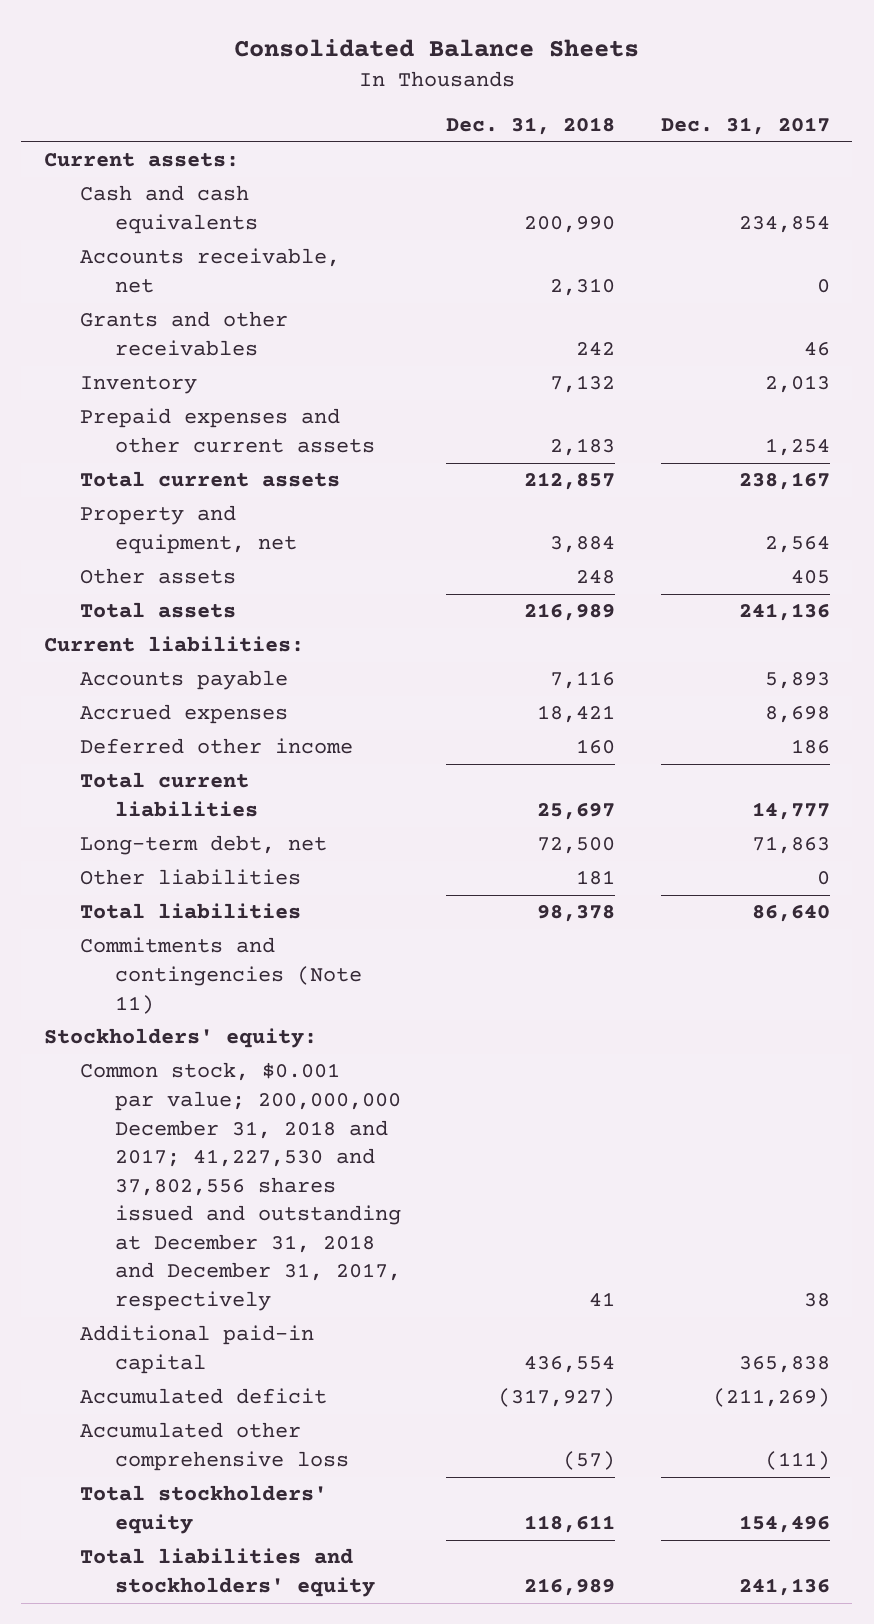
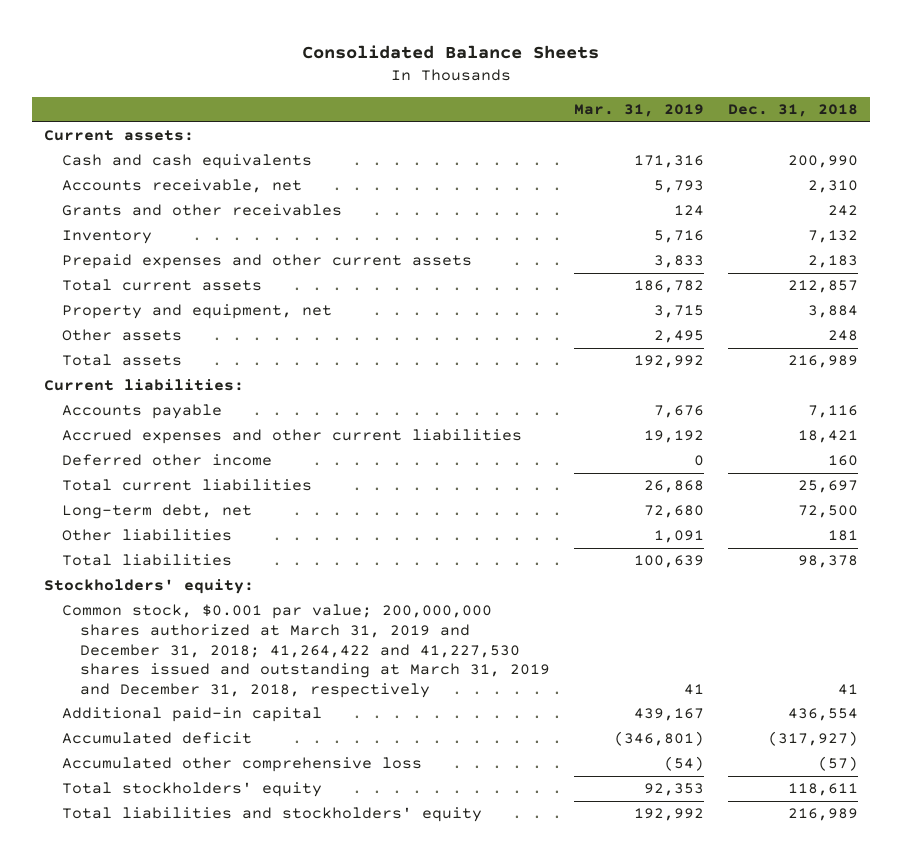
[660,117,830,136] Dec. 31, 2017 -> none
none -> [573,104,704,118] Mar. 31, 2019
[79,704,288,725] Accrued expenses -> [61,429,522,445] Accrued expenses and other current liabilities
[79,937,362,1014] Commitments and contingencies (Note 11) -> none
[79,1062,401,1312] Common stock, $0.001 par value; 200,000,000 December 31, 2018 and 2017; 41,227,530 and 37,802,556 shares issued and outstanding at December 31, 2018 and December 31, 2017, respectively -> [61,604,550,698] Common stock, $0.001 par value; 200,000,000 shares authorized at March 31, 2019 and December 31, 2018; 41,264,422 and 41,227,530 shares issued and outstanding at March 31, 2019 and December 31, 2018, respectively

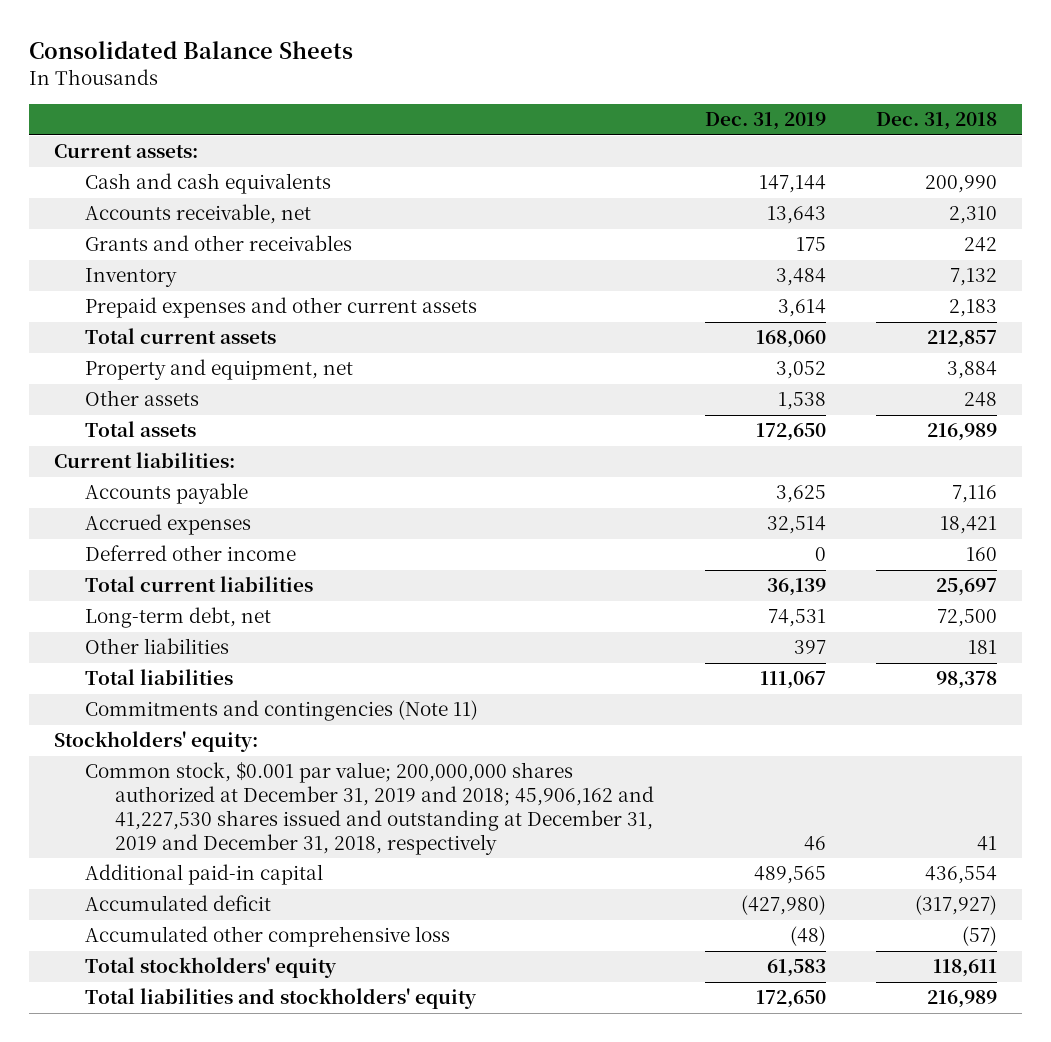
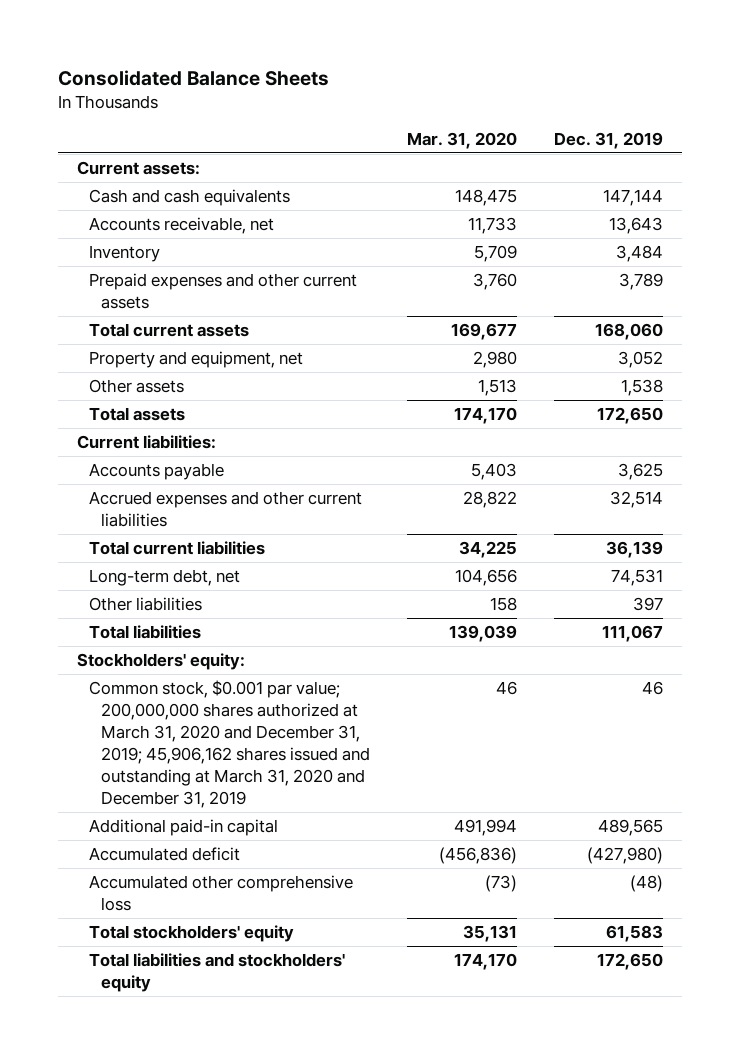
[876,112,998,131] Dec. 31, 2018 -> none
none -> [407,131,518,149] Mar. 31, 2020
[84,235,352,252] Grants and other receivables -> none
[777,299,826,318] 3,614 -> [619,273,664,291] 3,789
[84,545,296,562] Deferred other income -> none
[84,514,251,536] Accrued expenses -> [89,491,363,528] Accrued expenses and other current liabilities
[84,700,478,722] Commitments and contingencies (Note 11) -> none
[84,762,655,856] Common stock, $0.001 par value; 200,000,000 shares authorized at December 31, 2019 and 2018; 45,906,162 and 41,227,530 shares issued and outstanding at December 31, 2019 and December 31, 2018, respectively -> [89,680,371,809] Common stock, $0.001 par value; 200,000,000 shares authorized at March 31, 2020 and December 31, 2019; 45,906,162 shares issued and outstanding at March 31, 2020 and December 31, 2019

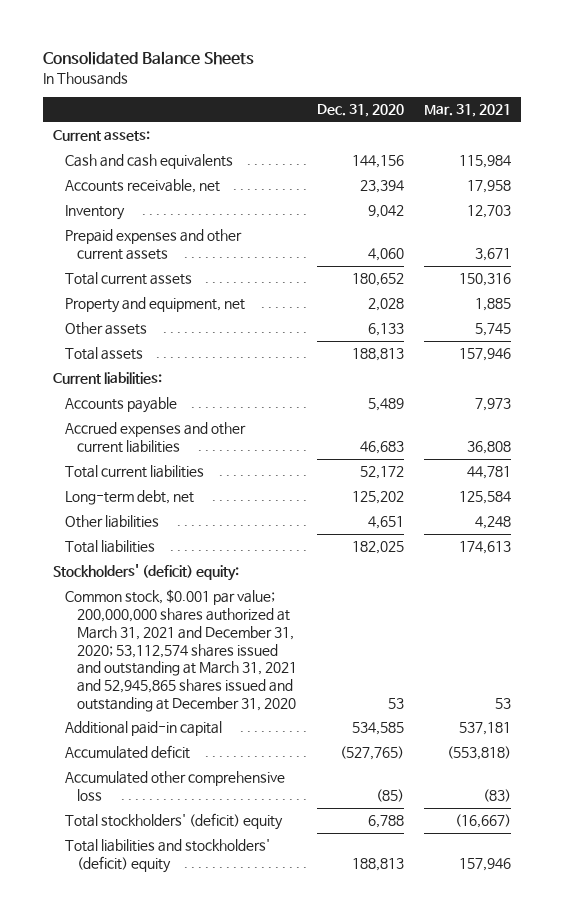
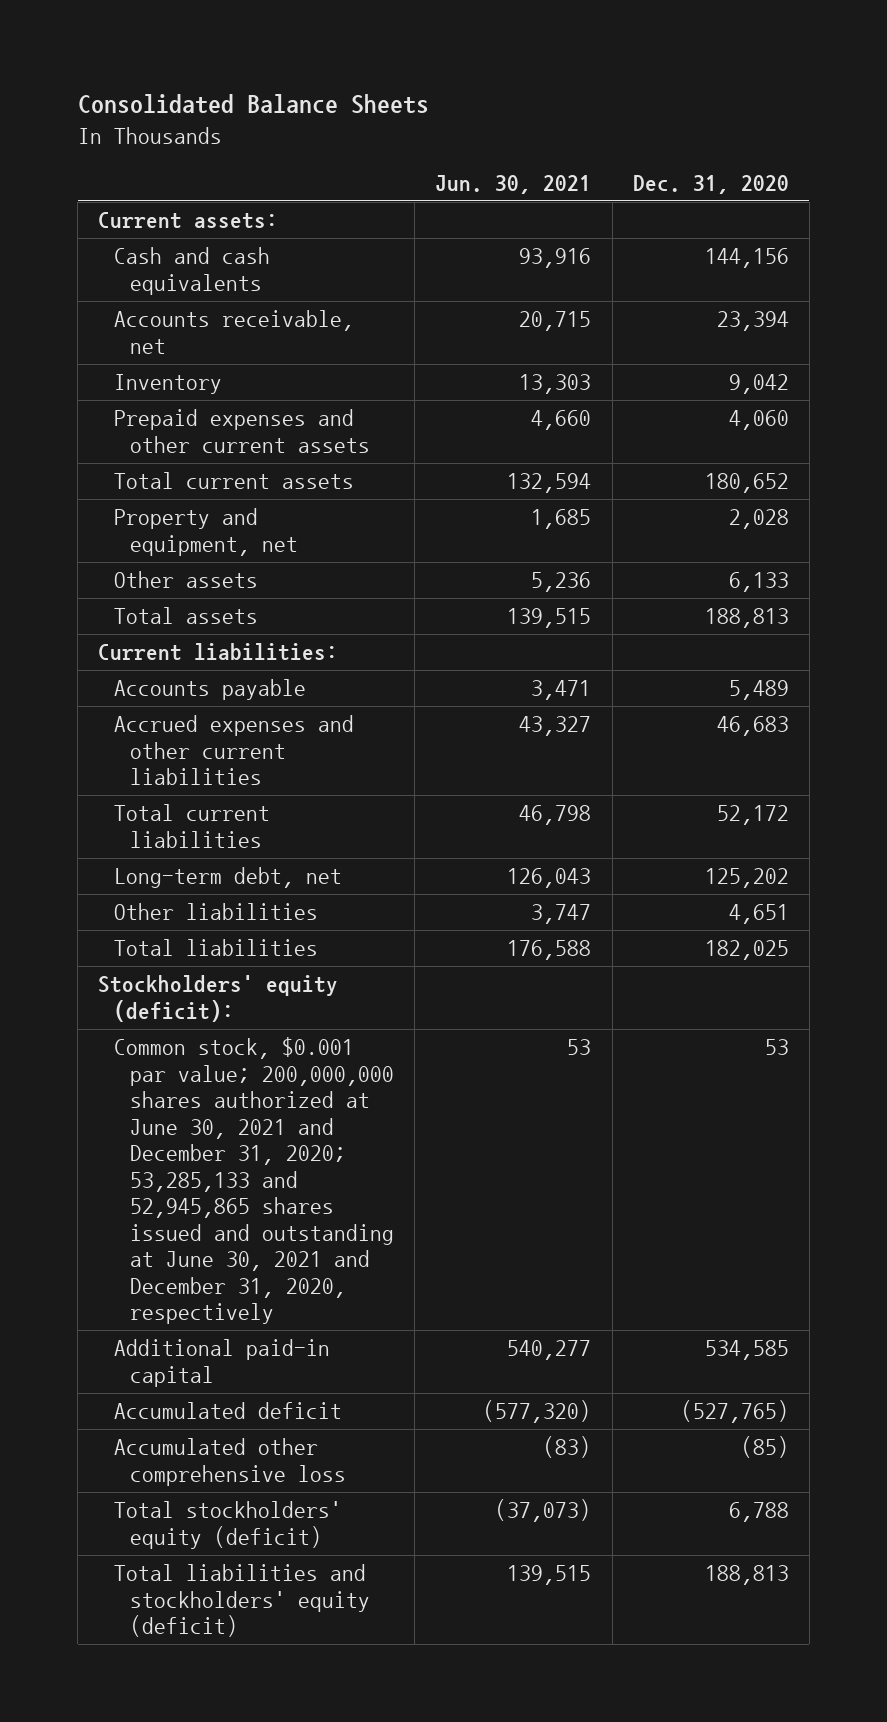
[423,104,511,118] Mar. 31, 2021 -> none
none -> [435,175,592,195] Jun. 30, 2021
[52,564,239,582] Stockholders' (deficit) equity: -> [98,975,339,1022] Stockholders' equity (deficit):
[64,589,297,712] Common stock, $0.001 par value; 200,000,000 shares authorized at March 31, 2021 and December 31, 2020; 53,112,574 shares issued and outstanding at March 31, 2021 and 52,945,865 shares issued and outstanding at December 31, 2020 -> [114,1037,395,1325] Common stock, $0.001 par value; 200,000,000 shares authorized at June 30, 2021 and December 31, 2020; 53,285,133 and 52,945,865 shares issued and outstanding at June 30, 2021 and December 31, 2020, respectively
[64,813,283,831] Total stockholders' (deficit) equity -> [114,1501,343,1549] Total stockholders' equity (deficit)
[64,839,270,874] Total liabilities and stockholders' (deficit) equity -> [114,1564,371,1638] Total liabilities and stockholders' equity (deficit)

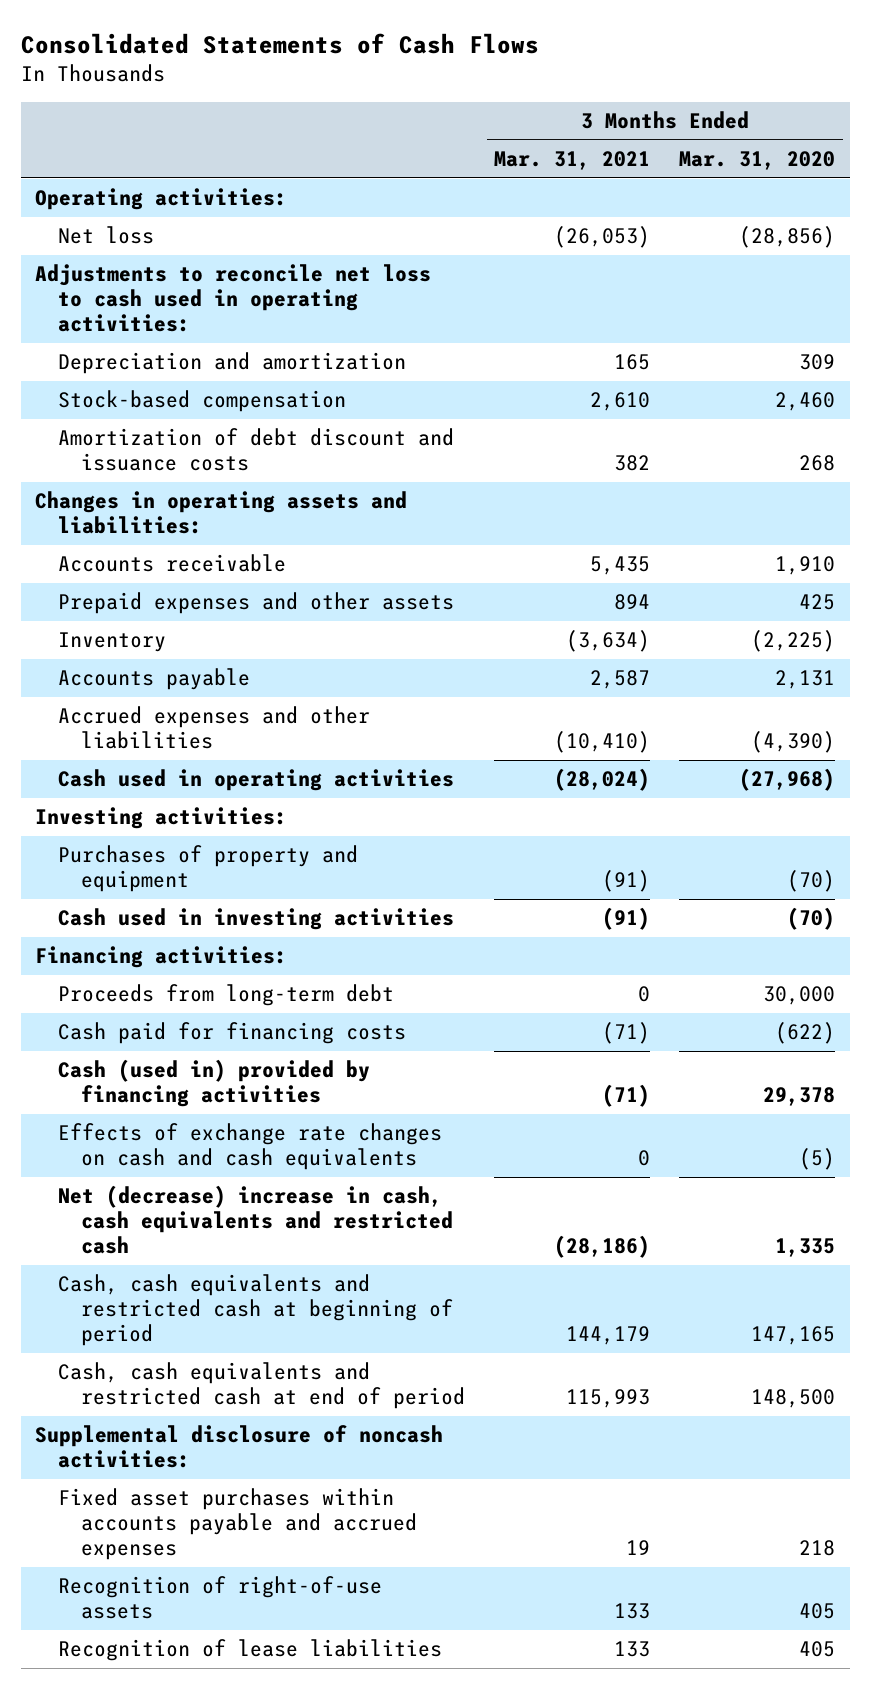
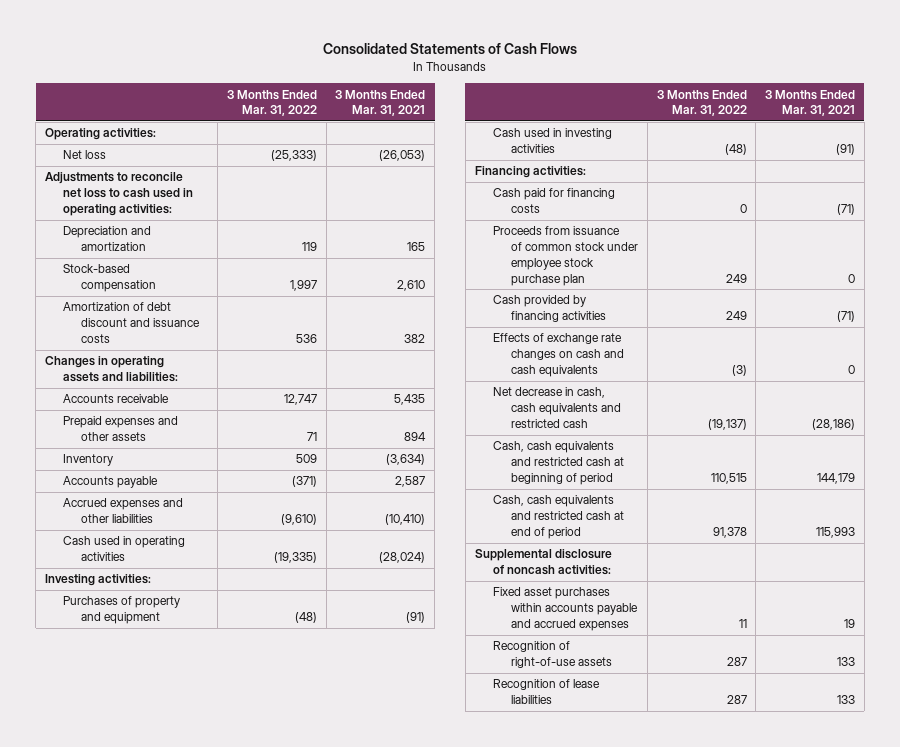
[679,151,836,171] Mar. 31, 2020 -> none
none -> [226,89,317,117] 3 Months Ended Mar. 31, 2022
[58,984,395,1007] Proceeds from long-term debt -> none
none -> [492,226,638,286] Proceeds from issuance of common stock under employee stock purchase plan
[58,1059,371,1108] Cash (used in) provided by financing activities -> [492,295,606,323] Cash provided by financing activities
[58,1185,454,1255] Net (decrease) increase in cash, cash equivalents and restricted cash -> [492,387,621,428] Net decrease in cash, cash equivalents and restricted cash

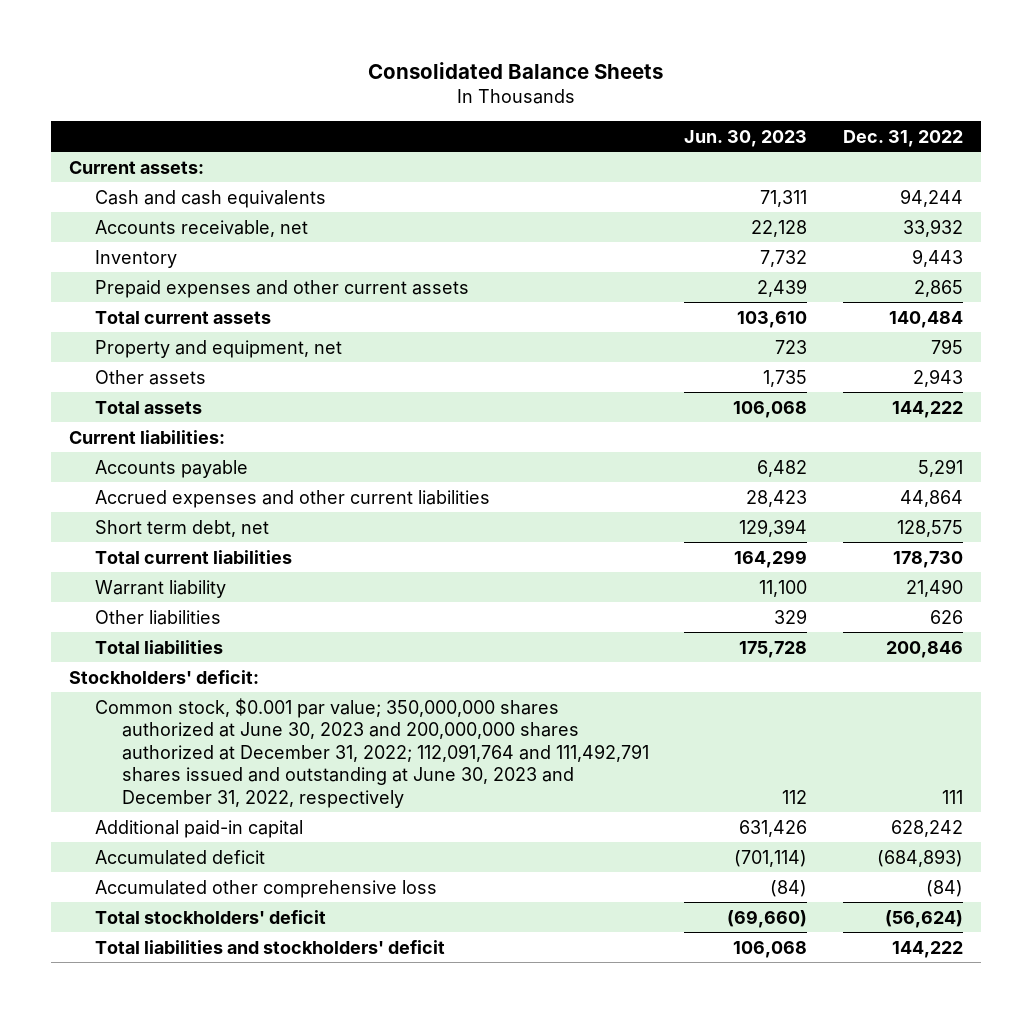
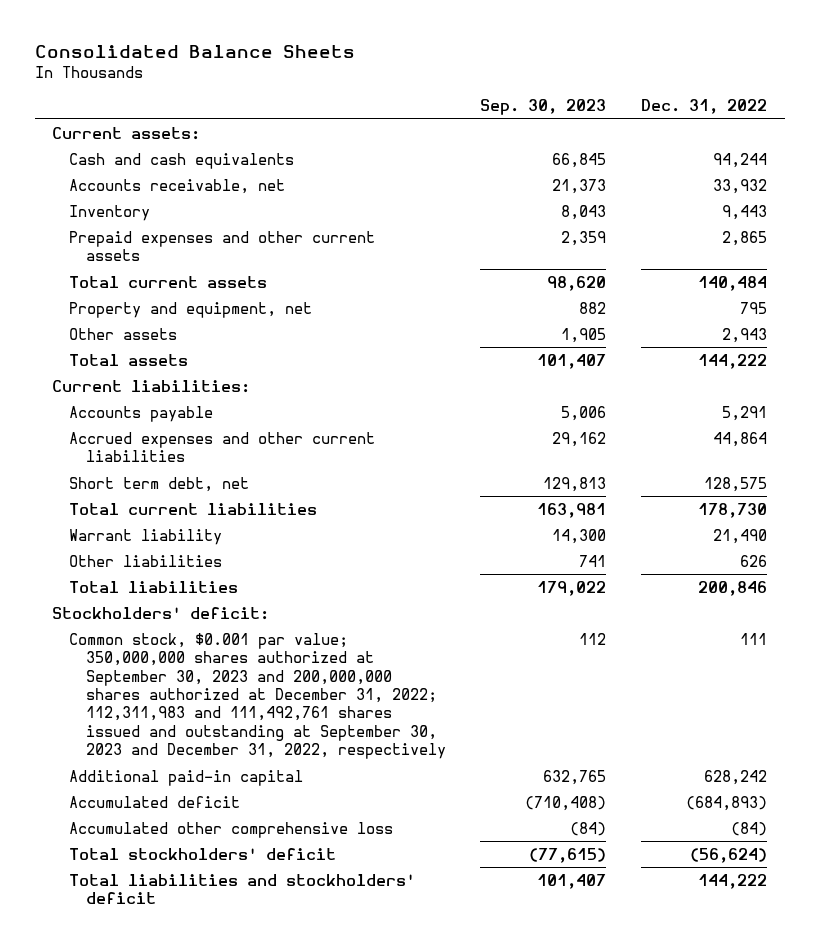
[684,129,808,147] Jun. 30, 2023 -> none
none -> [480,99,607,116] Sep. 30, 2023
[95,697,649,808] Common stock, $0.001 par value; 350,000,000 shares authorized at June 30, 2023 and 200,000,000 shares authorized at December 31, 2022; 112,091,764 and 111,492,791 shares issued and outstanding at June 30, 2023 and December 31, 2022, respectively -> [68,632,446,760] Common stock, $0.001 par value; 350,000,000 shares authorized at September 30, 2023 and 200,000,000 shares authorized at December 31, 2022; 112,311,983 and 111,492,761 shares issued and outstanding at September 30, 2023 and December 31, 2022, respectively

